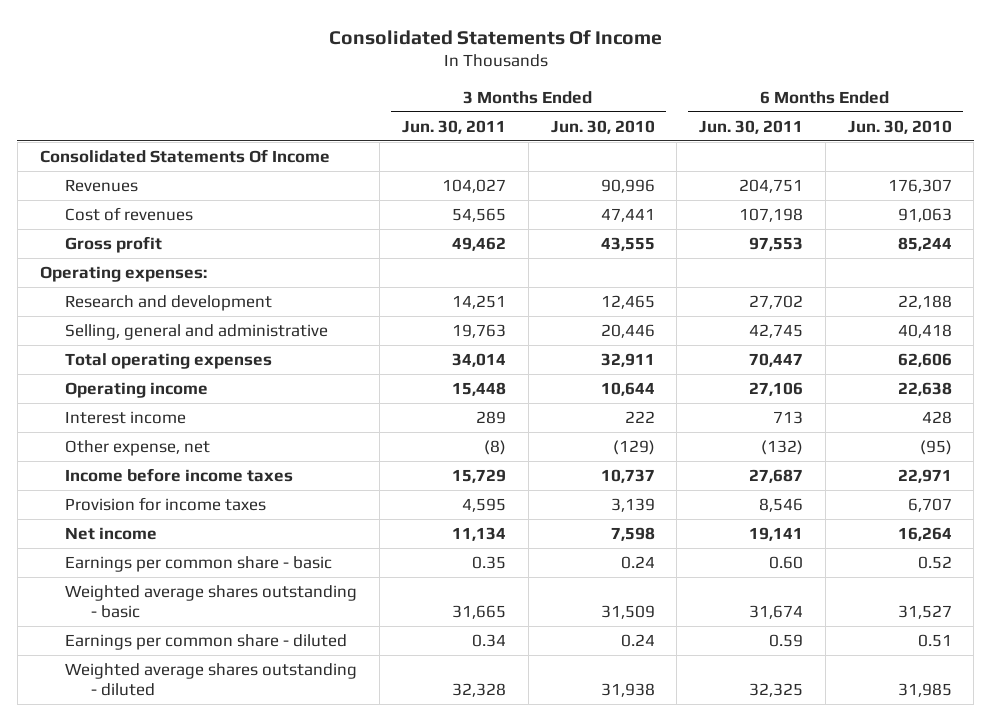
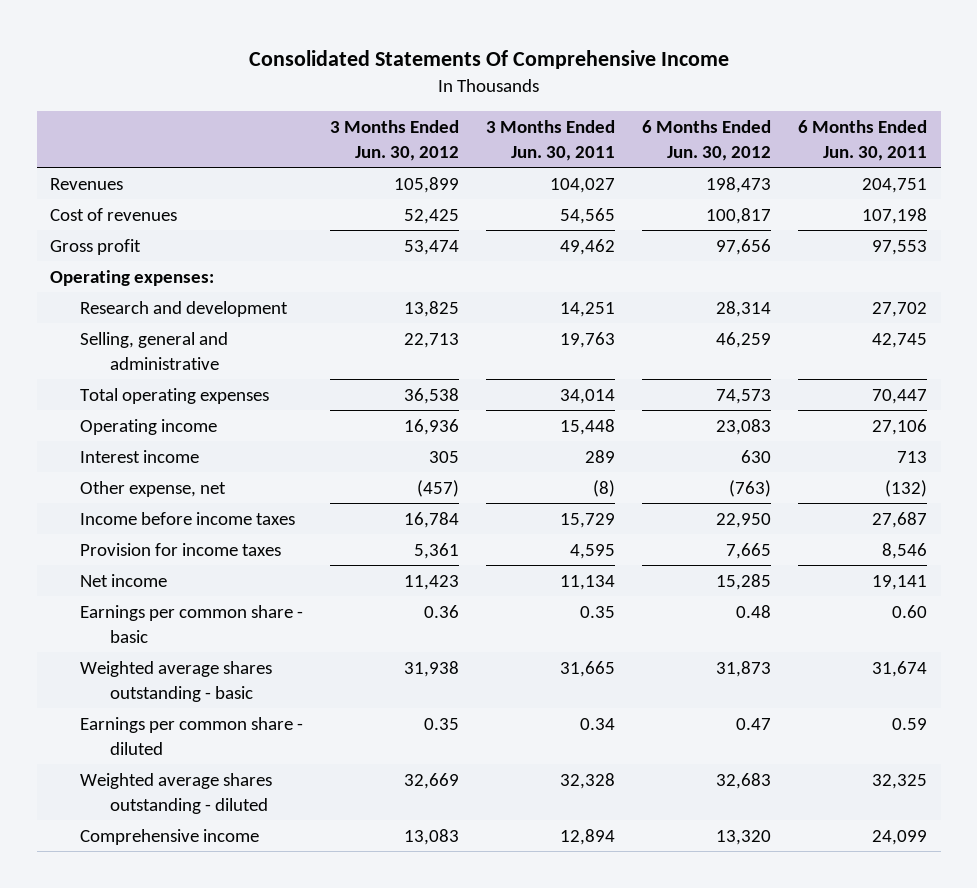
[328,29,662,45] Consolidated Statements Of Income -> [248,50,729,70] Consolidated Statements Of Comprehensive Income
[550,119,655,134] Jun. 30, 2010 -> none
[847,119,952,134] Jun. 30, 2010 -> none
none -> [329,120,459,161] 3 Months Ended Jun. 30, 2012
none -> [641,120,771,161] 6 Months Ended Jun. 30, 2012
[39,148,330,163] Consolidated Statements Of Income -> none
none -> [79,828,259,845] Comprehensive income

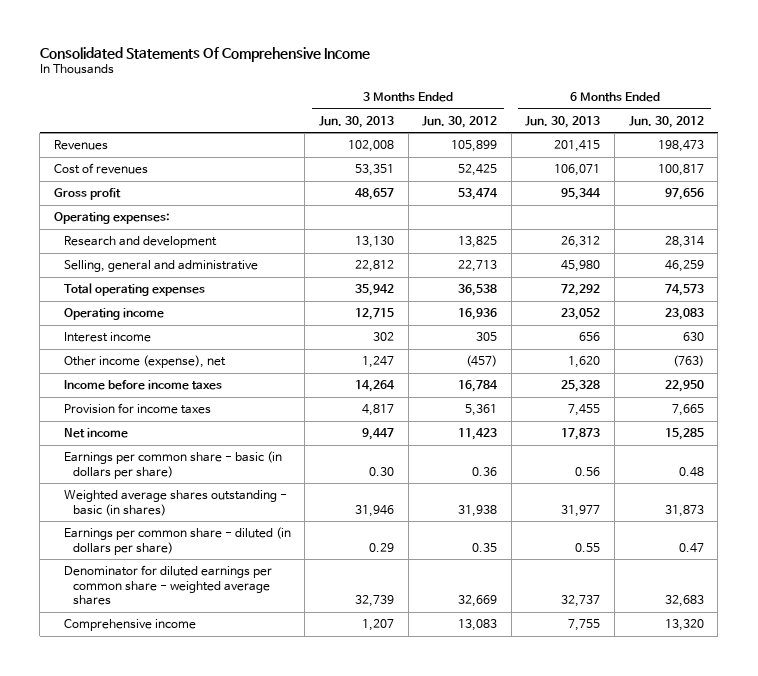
[485,120,615,161] 3 Months Ended Jun. 30, 2011 -> none
[798,120,928,161] 6 Months Ended Jun. 30, 2011 -> none
none -> [318,115,394,128] Jun. 30, 2013
none -> [525,115,601,128] Jun. 30, 2013
[79,480,226,497] Other expense, net -> [63,355,226,369] Other income (expense), net
[79,604,303,643] Earnings per common share - basic -> [63,451,282,479] Earnings per common share - basic (in dollars per share)
[79,660,272,702] Weighted average shares outstanding - basic -> [63,490,287,516] Weighted average shares outstanding - basic (in shares)
[79,716,303,755] Earnings per common share - diluted -> [63,527,291,555] Earnings per common share - diluted (in dollars per share)
[79,772,272,814] Weighted average shares outstanding - diluted -> [63,565,272,606] Denominator for diluted earnings per common share - weighted average shares

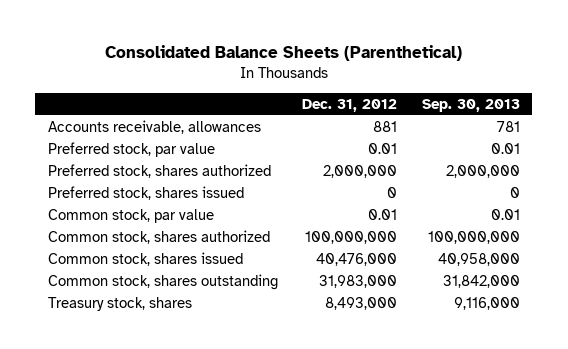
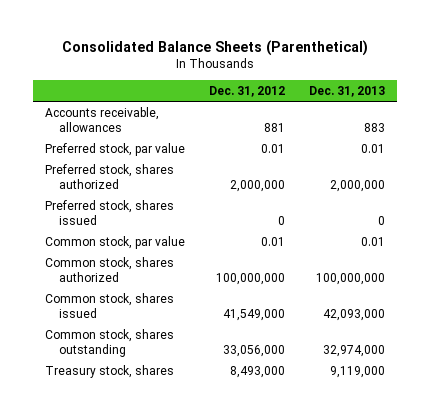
[422,99,521,113] Sep. 30, 2013 -> none
none -> [308,86,385,98] Dec. 31, 2013
[316,252,398,266] 40,476,000 -> [222,308,285,321] 41,549,000
[319,274,398,288] 31,983,000 -> [222,344,285,357] 33,056,000

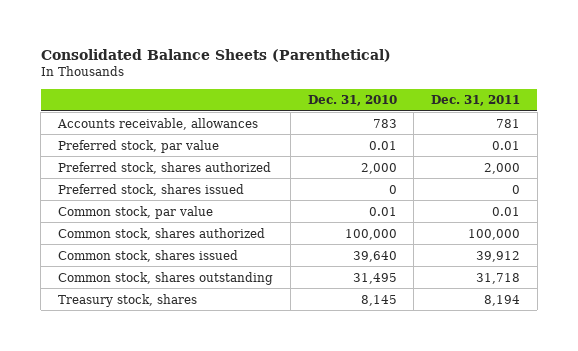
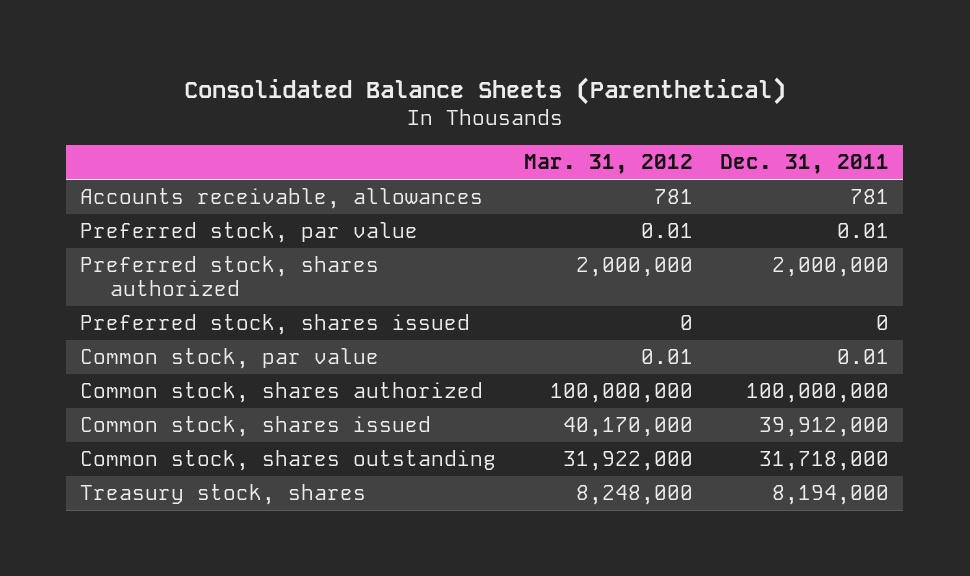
[307,95,397,107] Dec. 31, 2010 -> none
none -> [523,154,693,175] Mar. 31, 2012
[484,162,521,174] 2,000 -> [772,257,890,278] 2,000,000
[468,228,521,240] 100,000 -> [746,383,890,404] 100,000,000
[476,250,521,262] 39,912 -> [759,417,890,438] 39,912,000
[476,272,521,284] 31,718 -> [759,451,890,472] 31,718,000
[484,294,521,306] 8,194 -> [772,485,890,506] 8,194,000

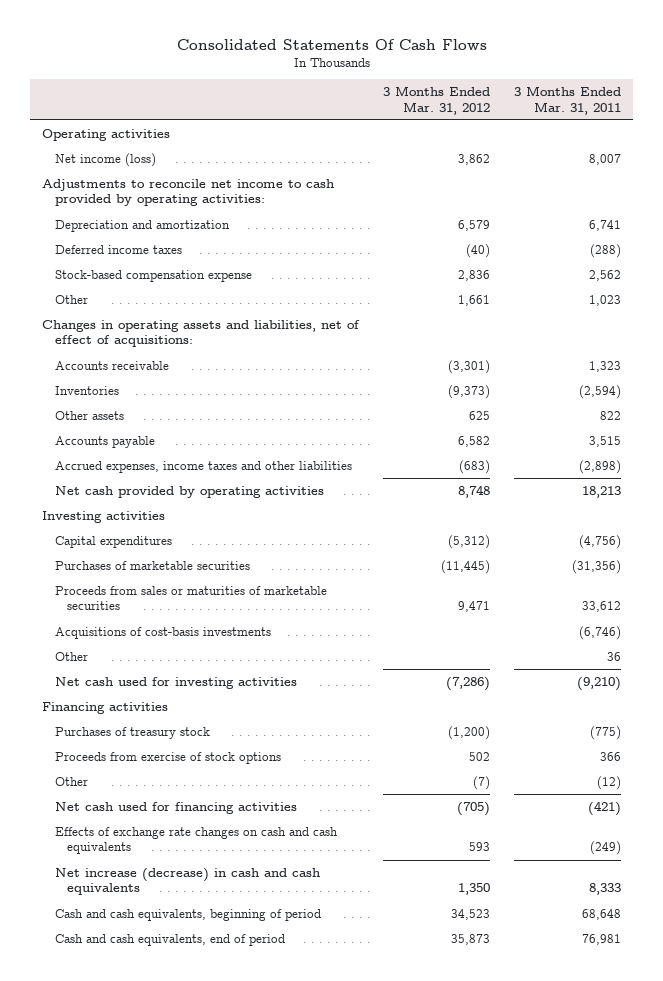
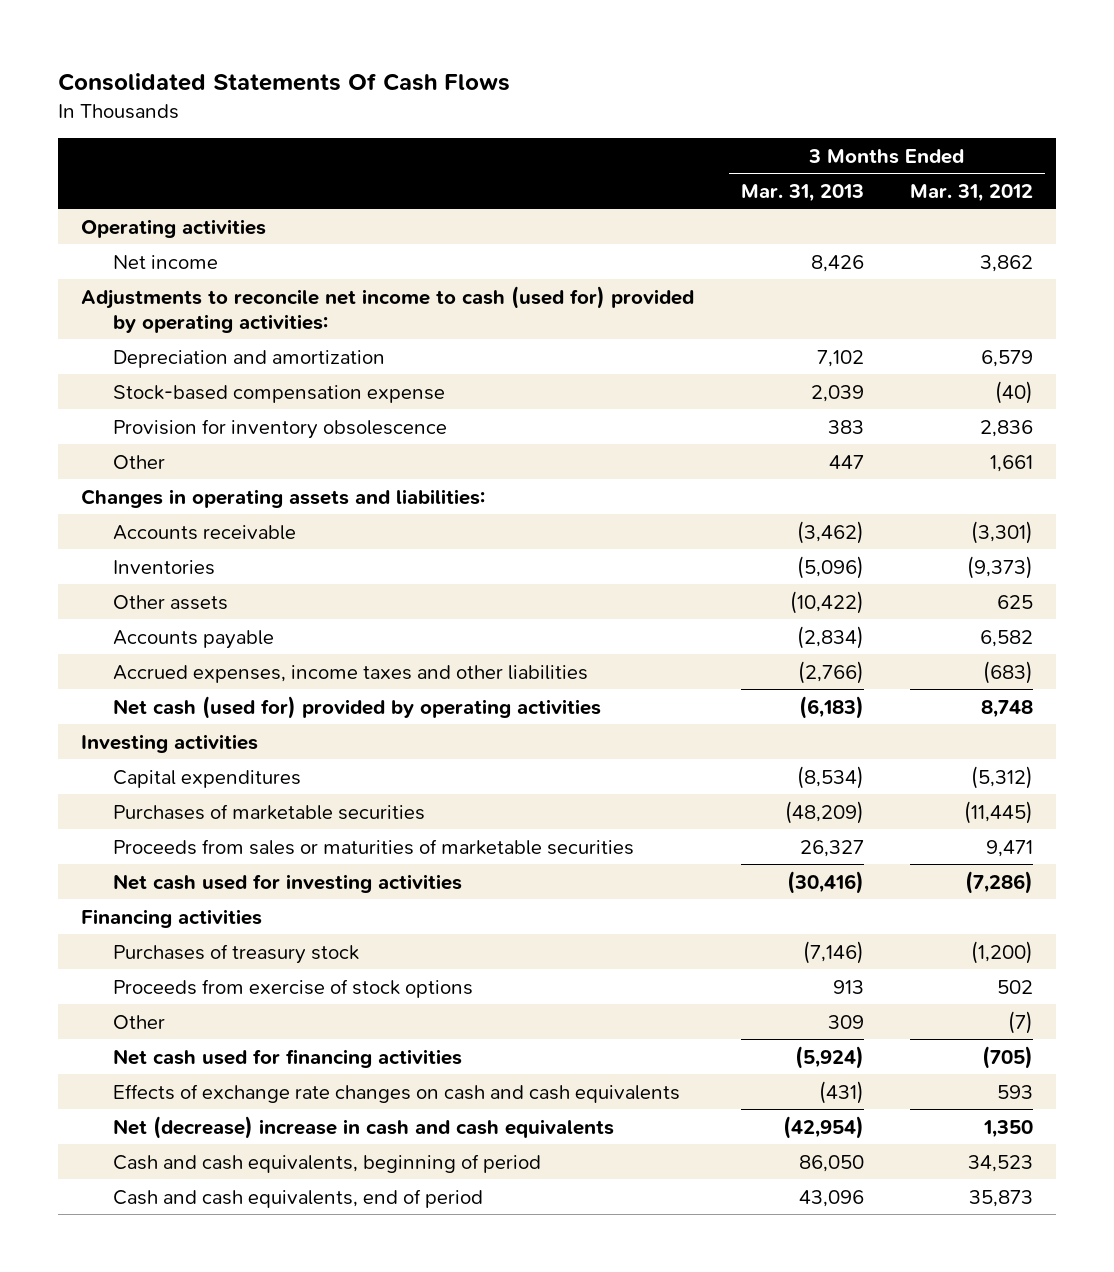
[513,85,621,115] 3 Months Ended Mar. 31, 2011 -> none
none -> [740,183,864,202] Mar. 31, 2013
[54,152,156,167] Net income (loss) -> [112,254,218,269] Net income
[42,178,335,207] Adjustments to reconcile net income to cash provided by operating activities: -> [80,285,694,333] Adjustments to reconcile net income to cash (used for) provided by operating activities:
[54,244,182,254] Deferred income taxes -> none
[458,269,491,281] 2,836 -> [995,380,1034,404] (40)
none -> [112,418,447,439] Provision for inventory obsolescence
[42,319,361,348] Changes in operating assets and liabilities, net of effect of acquisitions: -> [80,488,485,508] Changes in operating assets and liabilities:
[54,485,324,498] Net cash provided by operating activities -> [112,695,601,719] Net cash (used for) provided by operating activities
[54,626,271,639] Acquisitions of cost-basis investments -> none
[54,651,88,661] Other -> none
[54,867,320,896] Net increase (decrease) in cash and cash equivalents -> [112,1115,614,1139] Net (decrease) increase in cash and cash equivalents

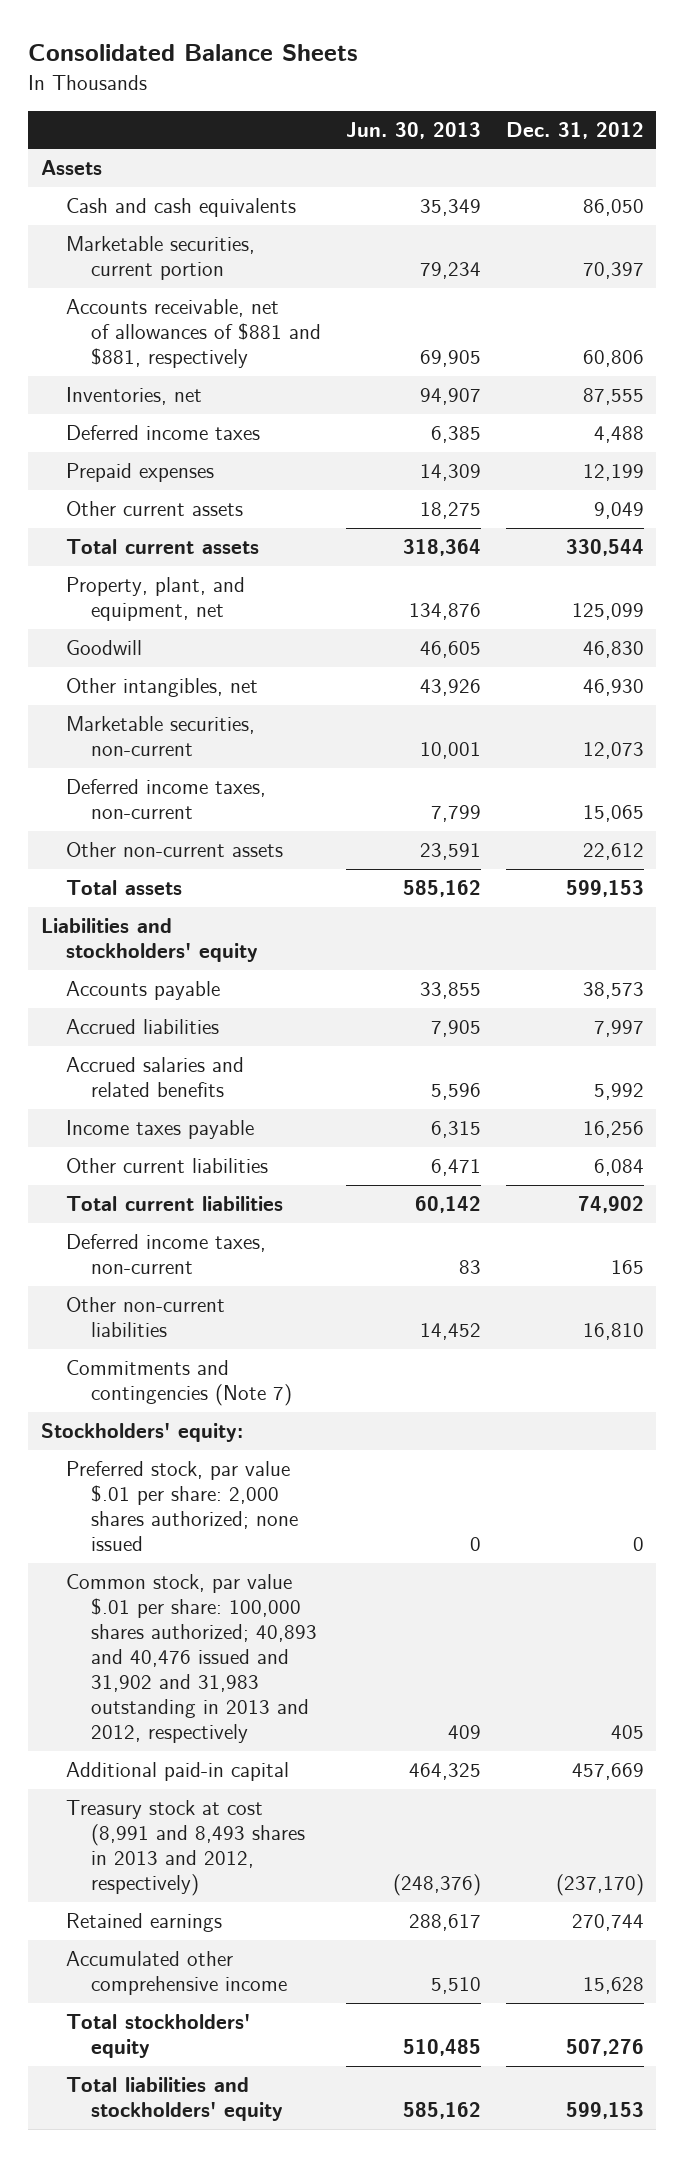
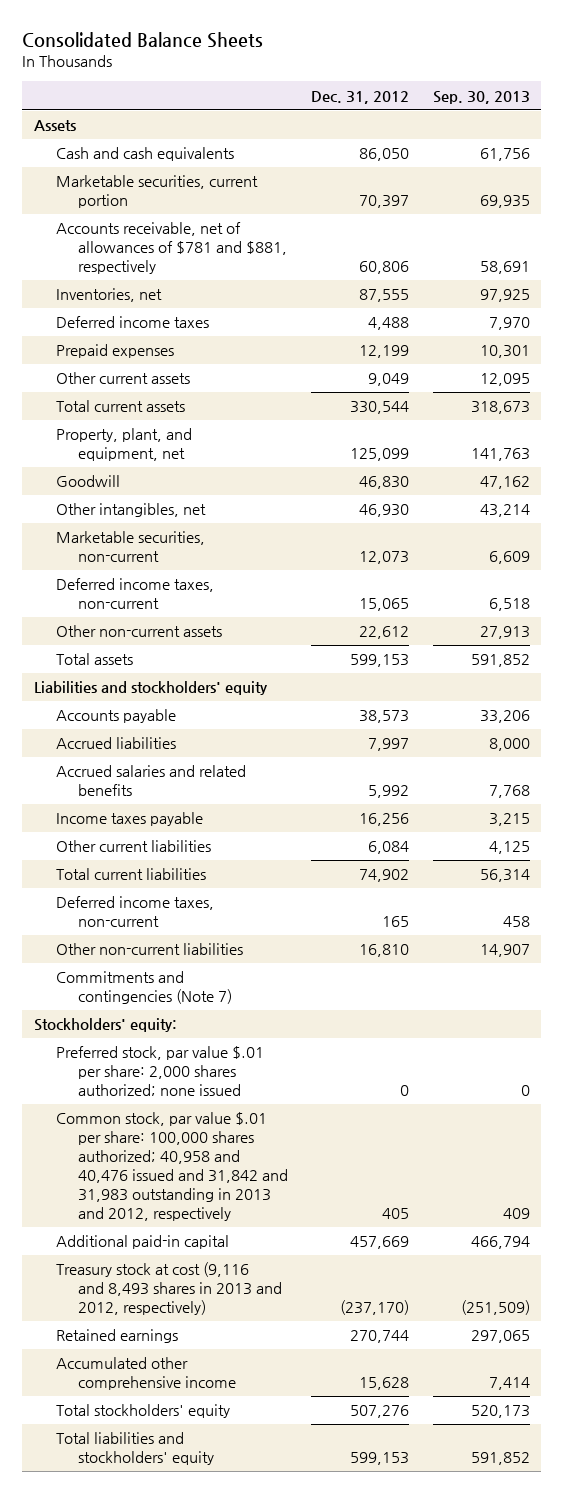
[345,121,481,139] Jun. 30, 2013 -> none
none -> [432,90,530,104] Sep. 30, 2013
[65,299,321,369] Accounts receivable, net of allowances of $881 and $881, respectively -> [55,222,288,275] Accounts receivable, net of allowances of $781 and $881, respectively
[65,1574,317,1744] Common stock, par value $.01 per share: 100,000 shares authorized; 40,893 and 40,476 issued and 31,902 and 31,983 outstanding in 2013 and 2012, respectively -> [55,1112,289,1221] Common stock, par value $.01 per share: 100,000 shares authorized; 40,958 and 40,476 issued and 31,842 and 31,983 outstanding in 2013 and 2012, respectively
[65,1800,305,1897] Treasury stock at cost (8,991 and 8,493 shares in 2013 and 2012, respectively) -> [55,1262,283,1316] Treasury stock at cost (9,116 and 8,493 shares in 2013 and 2012, respectively)

